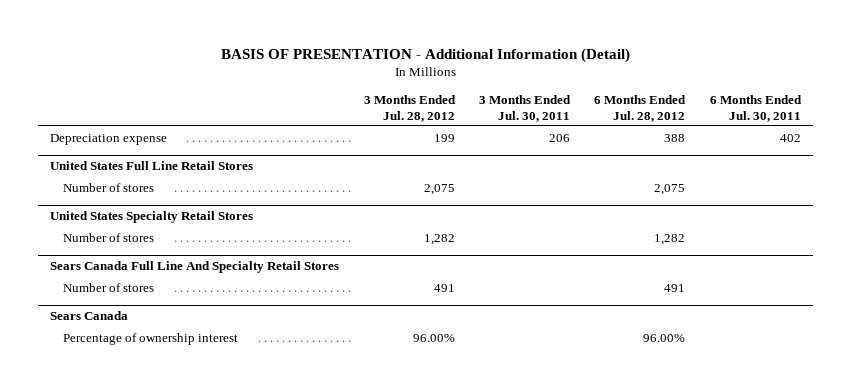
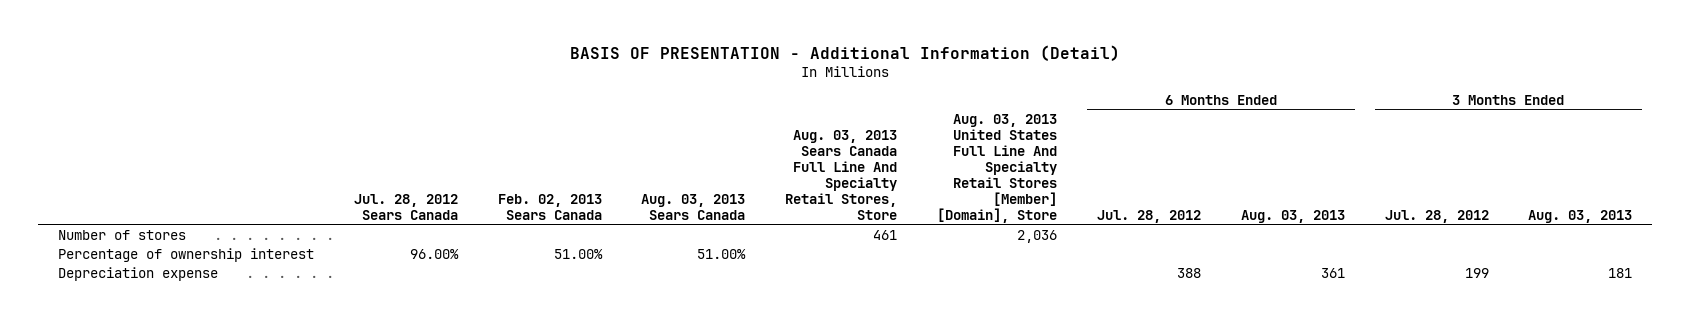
[479,95,572,122] 3 Months Ended Jul. 30, 2011 -> none
[709,95,802,122] 6 Months Ended Jul. 30, 2011 -> none
none -> [353,193,458,220] Jul. 28, 2012 Sears Canada
none -> [497,193,602,220] Feb. 02, 2013 Sears Canada
none -> [641,193,746,220] Aug. 03, 2013 Sears Canada
none -> [785,129,898,220] Aug. 03, 2013 Sears Canada Full Line And Specialty Retail Stores, Store
none -> [937,114,1058,223] Aug. 03, 2013 United States Full Line And Specialty Retail Stores [Member] [Domain], Store
none -> [1240,209,1345,223] Aug. 03, 2013
none -> [1528,209,1633,223] Aug. 03, 2013
none -> [57,229,186,240] Number of stores
none -> [57,247,314,262] Percentage of ownership interest
[50,161,254,171] United States Full Line Retail Stores -> none
[63,182,155,192] Number of stores -> none
[50,211,254,224] United States Specialty Retail Stores -> none
[63,232,155,242] Number of stores -> none
[50,261,340,274] Sears Canada Full Line And Specialty Retail Stores -> none
[63,282,155,292] Number of stores -> none
[50,311,129,321] Sears Canada -> none
[63,332,239,345] Percentage of ownership interest -> none

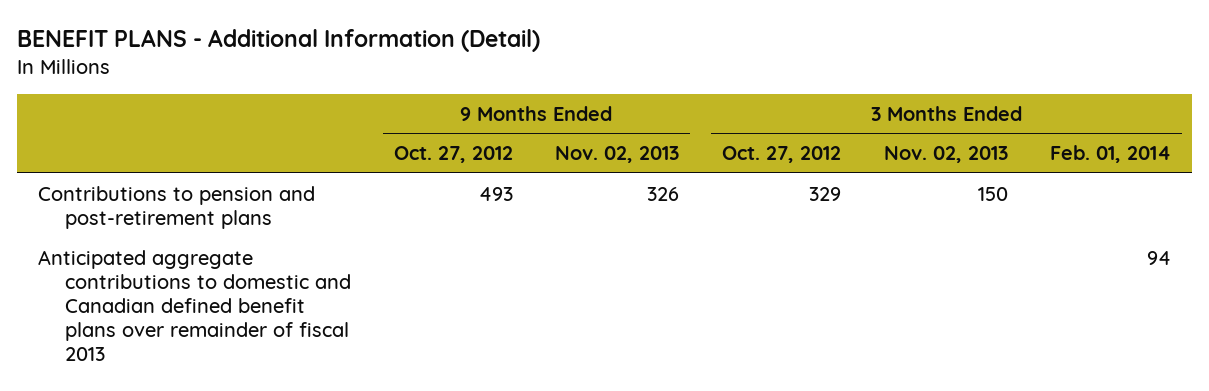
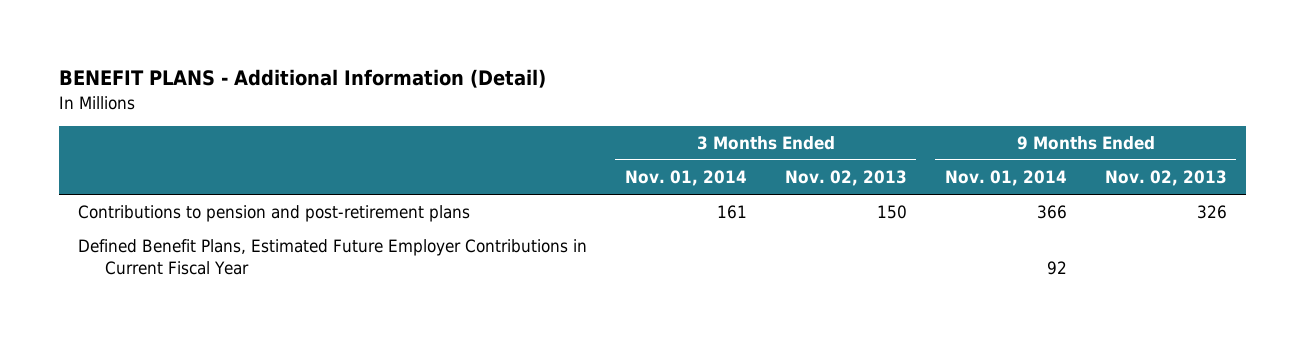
[393,146,513,164] Oct. 27, 2012 -> none
[721,146,841,164] Oct. 27, 2012 -> none
[1050,145,1172,164] Feb. 01, 2014 -> none
none -> [624,170,747,187] Nov. 01, 2014
none -> [944,170,1067,187] Nov. 01, 2014
[37,249,351,362] Anticipated aggregate contributions to domestic and Canadian defined benefit plans over remainder of fiscal 2013 -> [77,239,587,276] Defined Benefit Plans, Estimated Future Employer Contributions in Current Fiscal Year

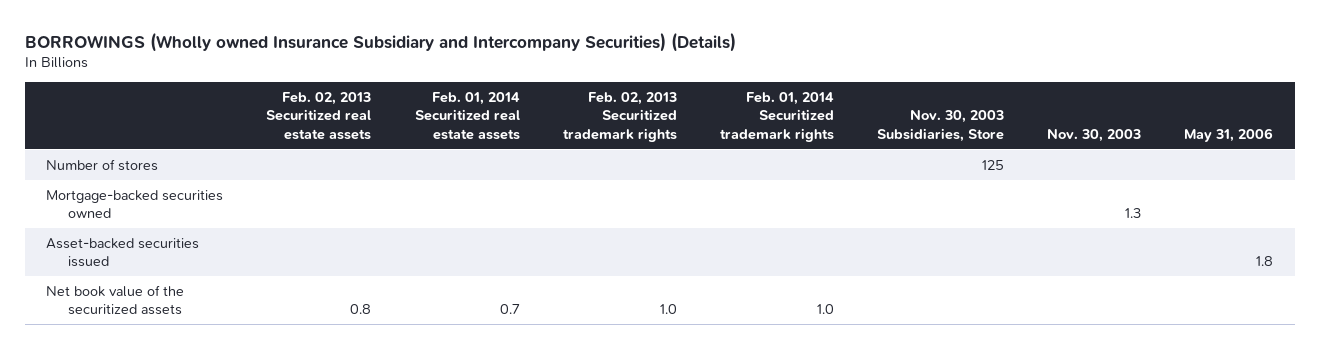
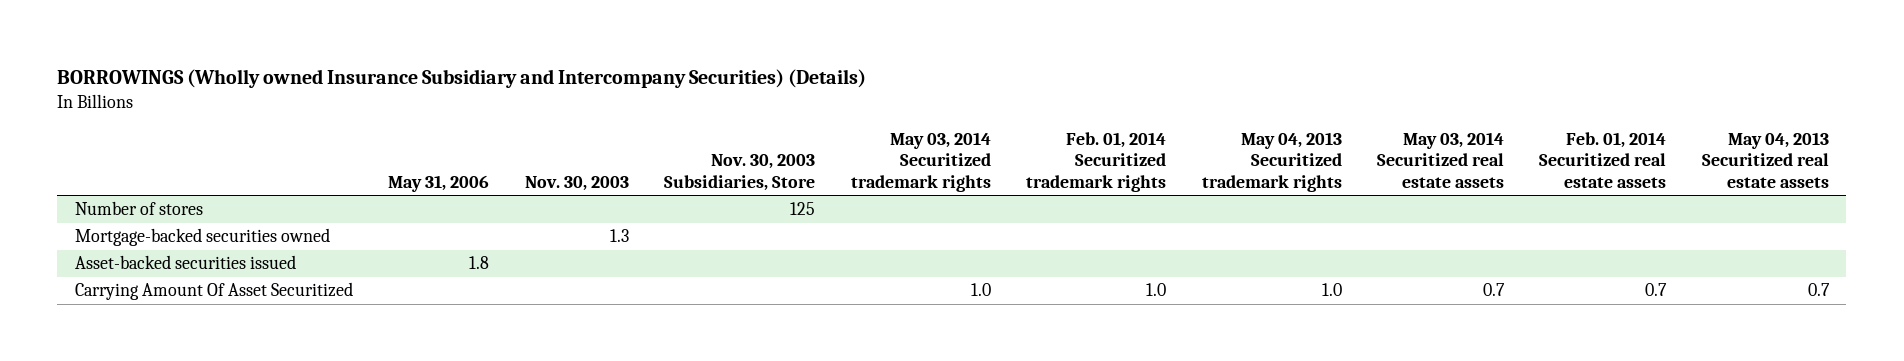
[266,91,372,140] Feb. 02, 2013 Securitized real estate assets -> none
[562,91,677,142] Feb. 02, 2013 Securitized trademark rights -> none
none -> [850,131,991,192] May 03, 2014 Securitized trademark rights
none -> [1201,131,1342,192] May 04, 2013 Securitized trademark rights
none -> [1376,131,1504,188] May 03, 2014 Securitized real estate assets
none -> [1701,131,1829,188] May 04, 2013 Securitized real estate assets
[46,284,185,316] Net book value of the securitized assets -> [75,282,354,301] Carrying Amount Of Asset Securitized

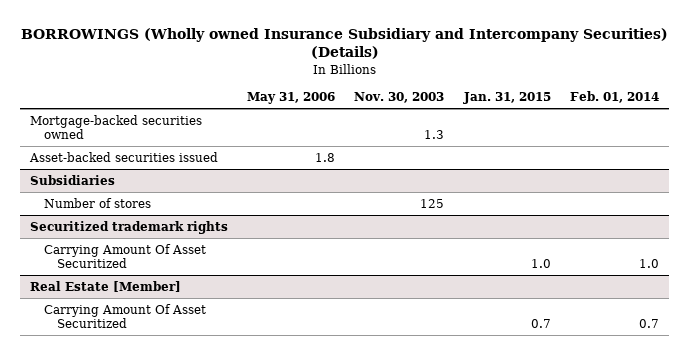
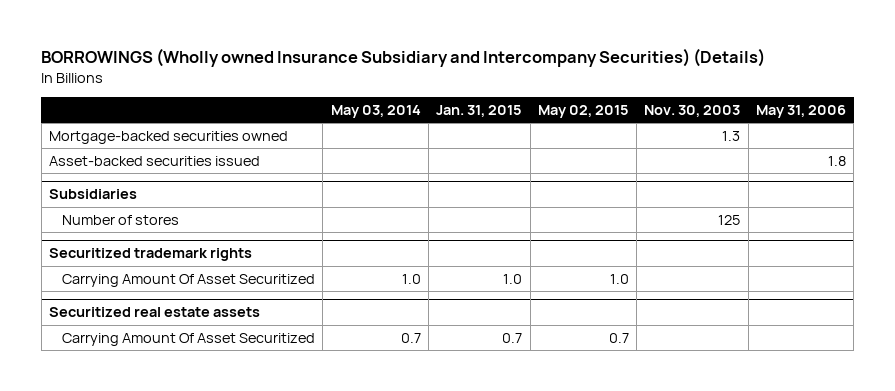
[570,91,660,104] Feb. 01, 2014 -> none
none -> [330,104,421,118] May 03, 2014
none -> [537,104,629,118] May 02, 2015
[29,280,181,292] Real Estate [Member] -> [48,307,260,318] Securitized real estate assets

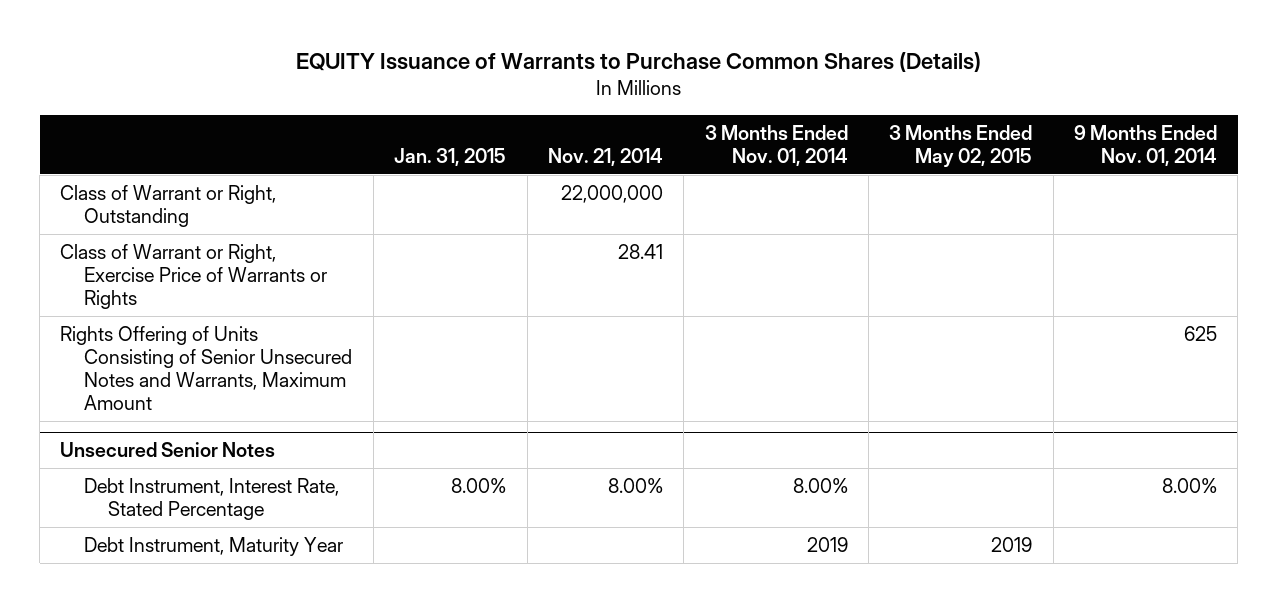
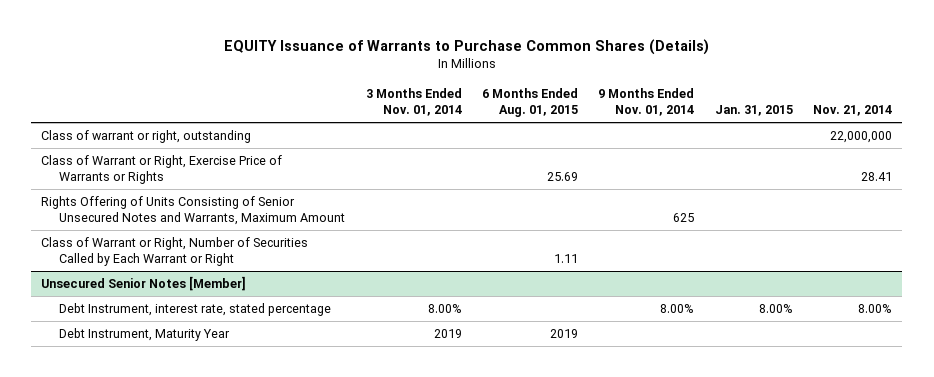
[889,124,1033,167] 3 Months Ended May 02, 2015 -> none
none -> [482,87,579,117] 6 Months Ended Aug. 01, 2015
[60,184,277,228] Class of Warrant or Right, Outstanding -> [41,130,252,144] Class of warrant or right, outstanding
none -> [41,237,309,267] Class of Warrant or Right, Number of Securities Called by Each Warrant or Right
[60,442,276,458] Unsecured Senior Notes -> [41,276,247,292] Unsecured Senior Notes [Member]
[84,477,340,521] Debt Instrument, Interest Rate, Stated Percentage -> [59,303,332,317] Debt Instrument, interest rate, stated percentage

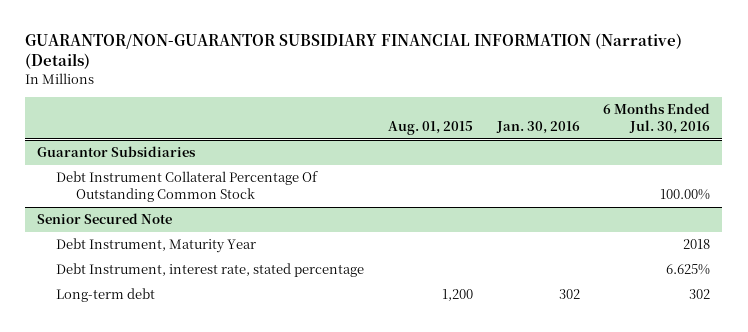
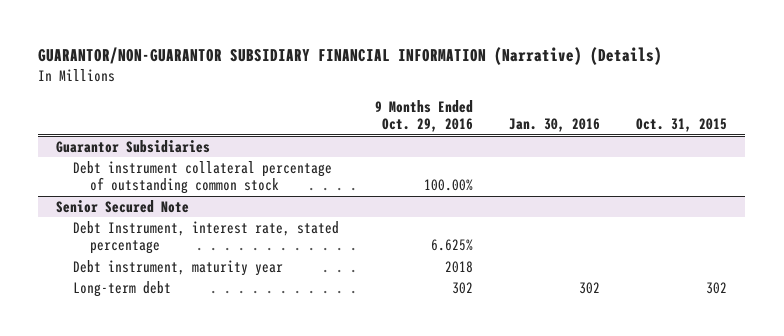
[388,121,474,136] Aug. 01, 2015 -> none
[603,103,711,135] 6 Months Ended Jul. 30, 2016 -> none
none -> [375,100,474,133] 9 Months Ended Oct. 29, 2016
none -> [636,118,728,133] Oct. 31, 2015
[56,171,319,203] Debt Instrument Collateral Percentage Of Outstanding Common Stock -> [72,160,332,195] Debt instrument collateral percentage of outstanding common stock
[56,238,257,254] Debt Instrument, Maturity Year -> none
none -> [72,259,283,276] Debt instrument, maturity year

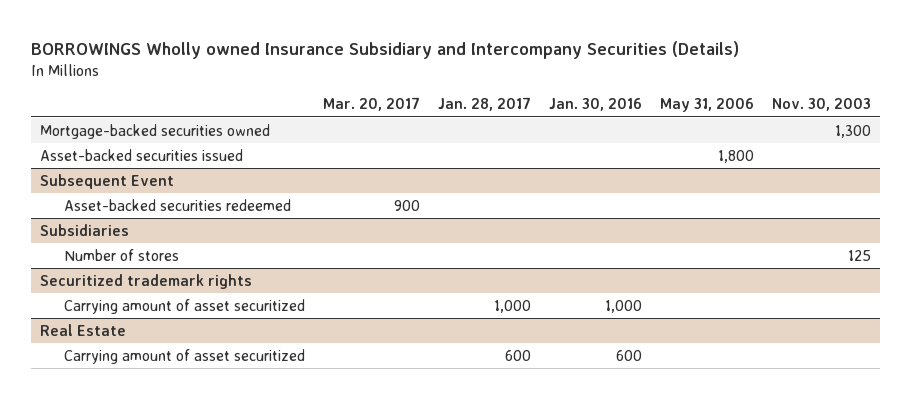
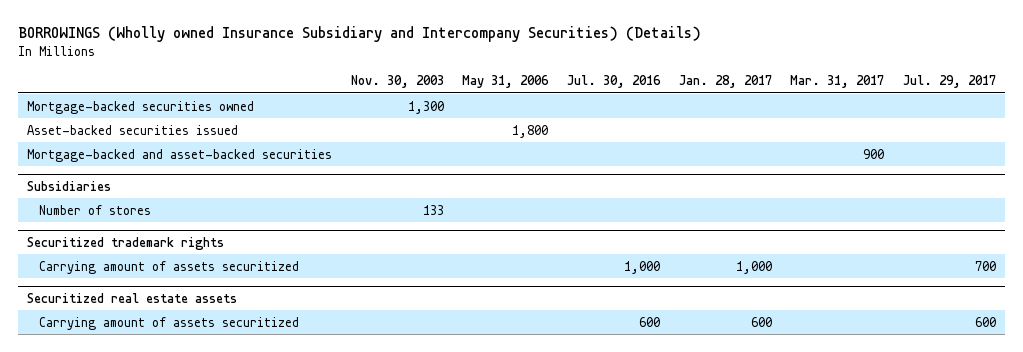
[31,40,740,59] BORROWINGS Wholly owned Insurance Subsidiary and Intercompany Securities (Details) -> [17,26,701,43] BORROWINGS (Wholly owned Insurance Subsidiary and Intercompany Securities) (Details)
[322,97,420,112] Mar. 20, 2017 -> none
[548,98,642,112] Jan. 30, 2016 -> none
none -> [566,75,661,89] Jul. 30, 2016
none -> [790,75,885,89] Mar. 31, 2017
none -> [902,75,996,89] Jul. 29, 2017
[40,173,175,189] Subsequent Event -> none
[63,198,291,211] Asset-backed securities redeemed -> none
none -> [27,148,333,162] Mortgage-backed and asset-backed securities
[848,249,872,261] 125 -> [422,204,444,215] 133
[63,298,305,314] Carrying amount of asset securitized -> [39,260,300,274] Carrying amount of assets securitized
[40,323,127,336] Real Estate -> [27,292,238,303] Securitized real estate assets
[63,348,305,364] Carrying amount of asset securitized -> [39,316,300,330] Carrying amount of assets securitized

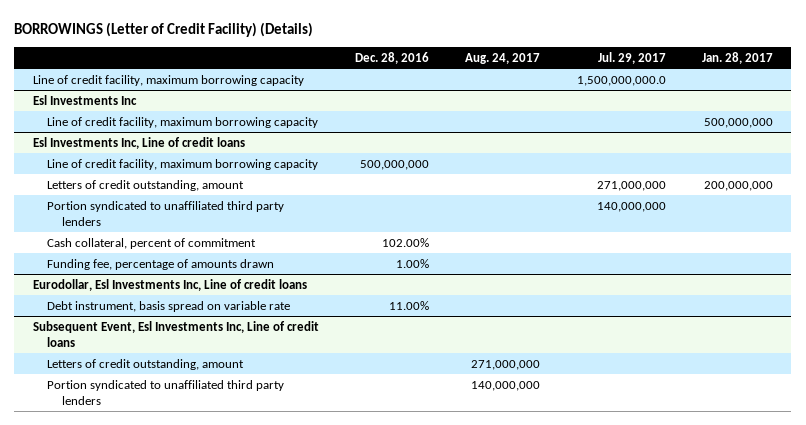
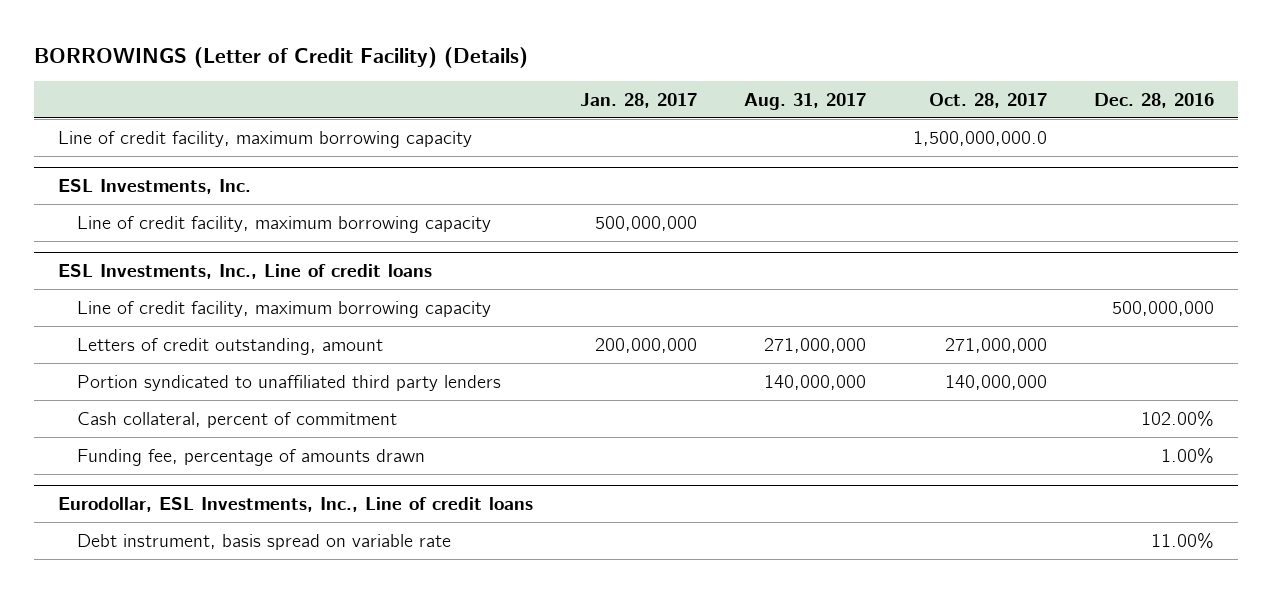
[465,52,541,64] Aug. 24, 2017 -> none
[597,51,666,64] Jul. 29, 2017 -> none
none -> [744,92,867,110] Aug. 31, 2017
none -> [929,92,1048,108] Oct. 28, 2017
[32,94,137,105] Esl Investments Inc -> [57,179,251,195] ESL Investments, Inc.
[32,136,245,149] Esl Investments Inc, Line of credit loans -> [57,264,432,280] ESL Investments, Inc., Line of credit loans
[32,278,307,291] Eurodollar, Esl Investments Inc, Line of credit loans -> [57,497,533,513] Eurodollar, ESL Investments, Inc., Line of credit loans
[32,320,319,347] Subsequent Event, Esl Investments Inc, Line of credit loans -> none
[47,358,245,370] Letters of credit outstanding, amount -> none
[47,379,285,405] Portion syndicated to unaffiliated third party lenders -> none

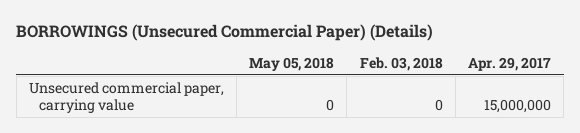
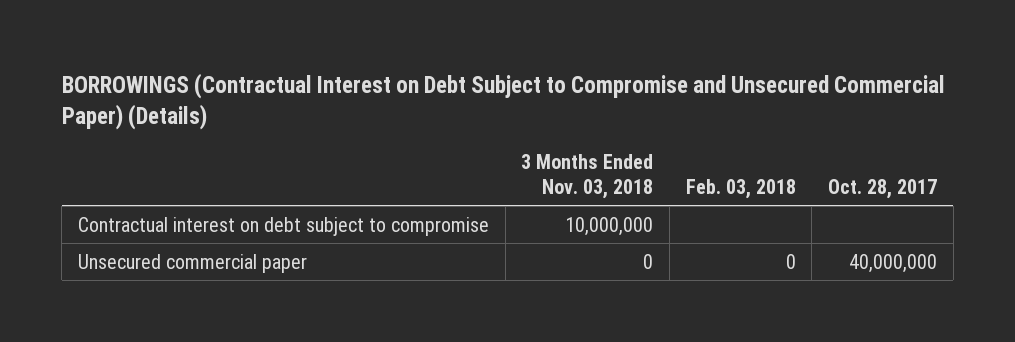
[16,24,434,42] BORROWINGS (Unsecured Commercial Paper) (Details) -> [61,72,945,130] BORROWINGS (Contractual Interest on Debt Subject to Compromise and Unsecured Commercial Paper) (Details)
[249,57,335,72] May 05, 2018 -> none
[468,57,552,72] Apr. 29, 2017 -> none
none -> [521,154,654,199] 3 Months Ended Nov. 03, 2018
none -> [827,178,937,199] Oct. 28, 2017
none -> [77,216,489,236] Contractual interest on debt subject to compromise
[28,81,224,114] Unsecured commercial paper, carrying value -> [77,253,307,273] Unsecured commercial paper

